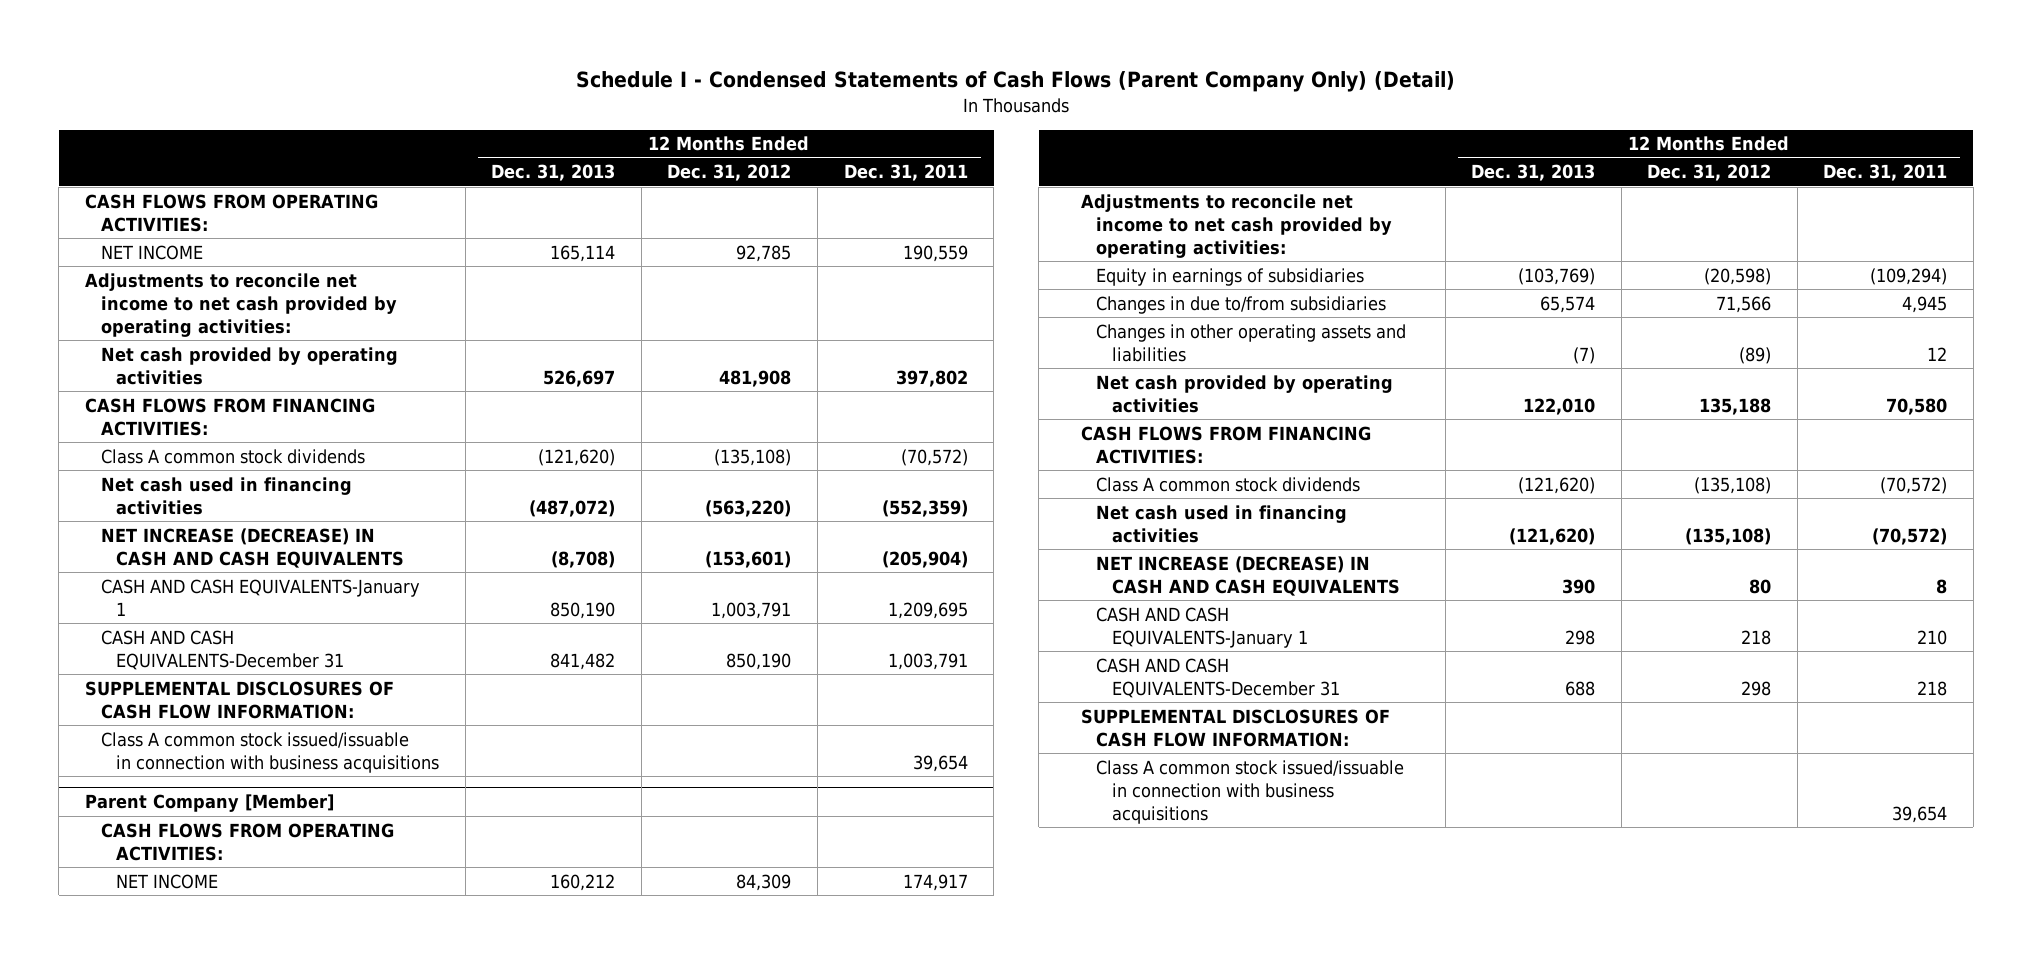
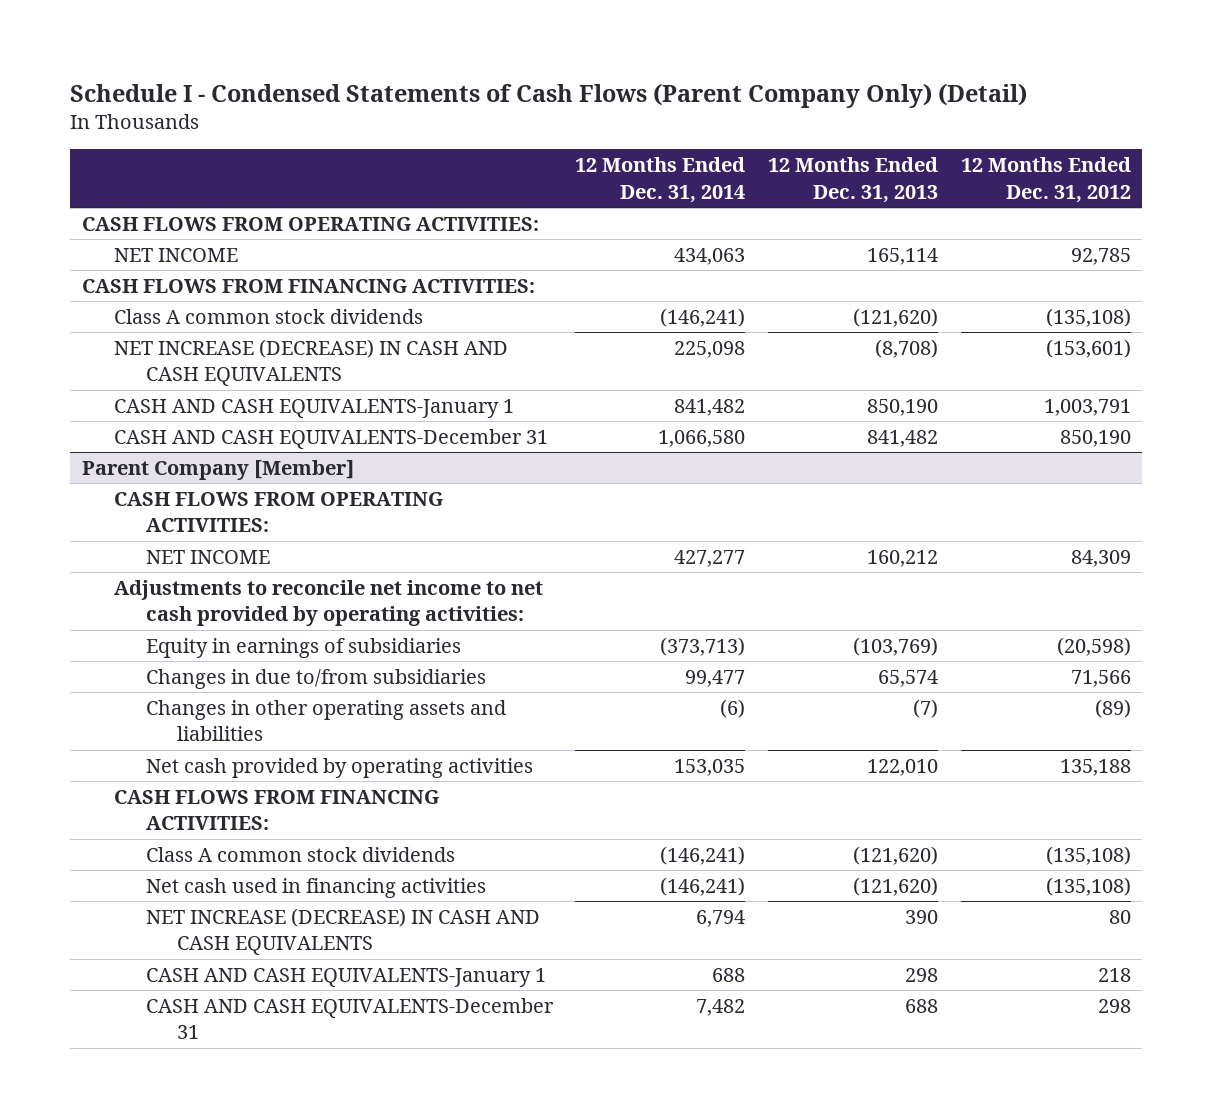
[843,164,968,182] Dec. 31, 2011 -> none
none -> [575,157,746,203] 12 Months Ended Dec. 31, 2014
[85,272,397,337] Adjustments to reconcile net income to net cash provided by operating activities: -> none
[100,346,398,385] Net cash provided by operating activities -> none
[100,476,352,515] Net cash used in financing activities -> none
[85,680,395,719] SUPPLEMENTAL DISCLOSURES OF CASH FLOW INFORMATION: -> none
[100,731,440,773] Class A common stock issued/issuable in connection with business acquisitions -> none
[1080,708,1390,747] SUPPLEMENTAL DISCLOSURES OF CASH FLOW INFORMATION: -> none
[1096,759,1405,824] Class A common stock issued/issuable in connection with business acquisitions -> none

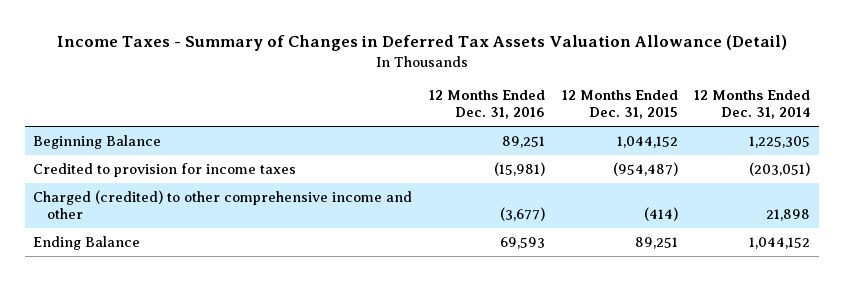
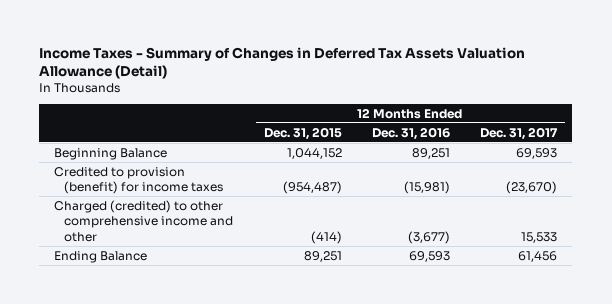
[694,90,811,120] 12 Months Ended Dec. 31, 2014 -> none
none -> [480,126,559,140] Dec. 31, 2017
[33,162,297,177] Credited to provision for income taxes -> [54,166,224,195] Credited to provision (benefit) for income taxes

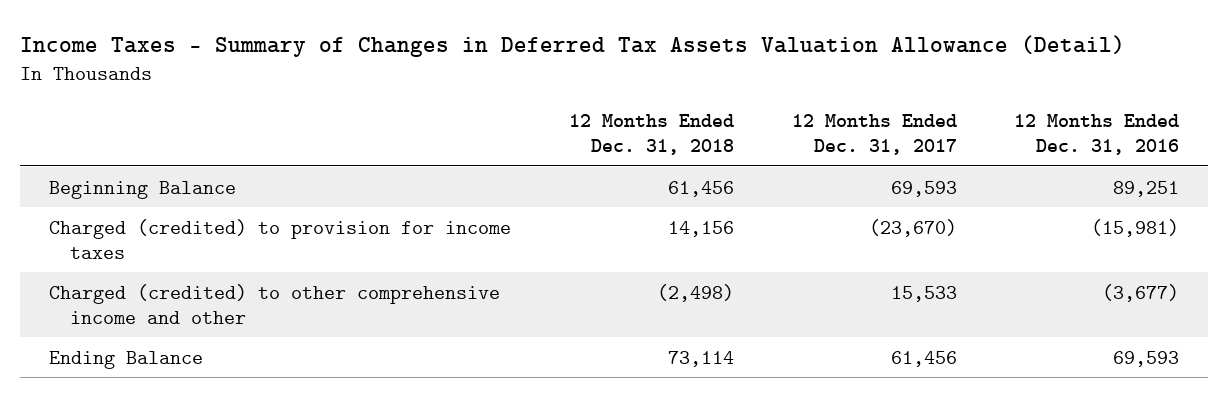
[263,126,342,140] Dec. 31, 2015 -> none
none -> [568,114,734,156] 12 Months Ended Dec. 31, 2018
[54,166,224,195] Credited to provision (benefit) for income taxes -> [48,218,511,259] Charged (credited) to provision for income taxes

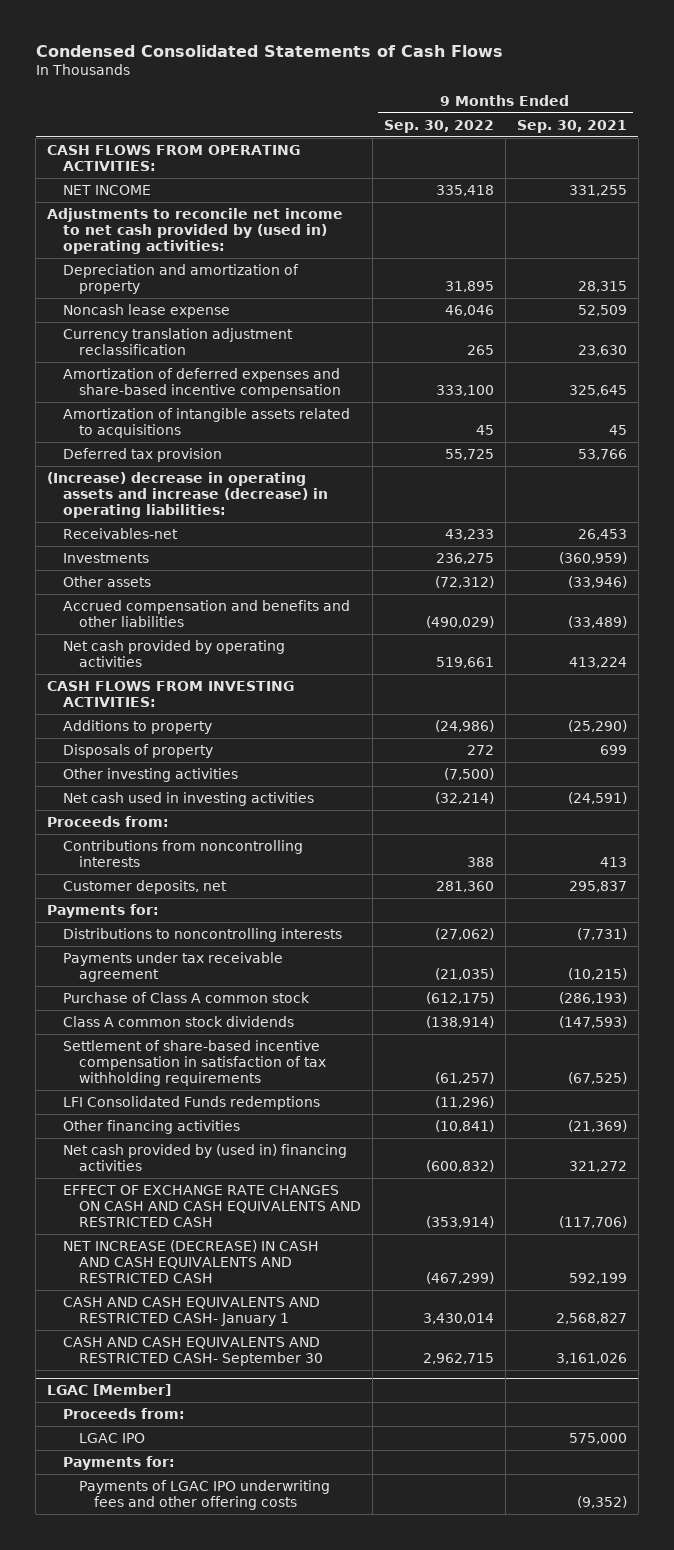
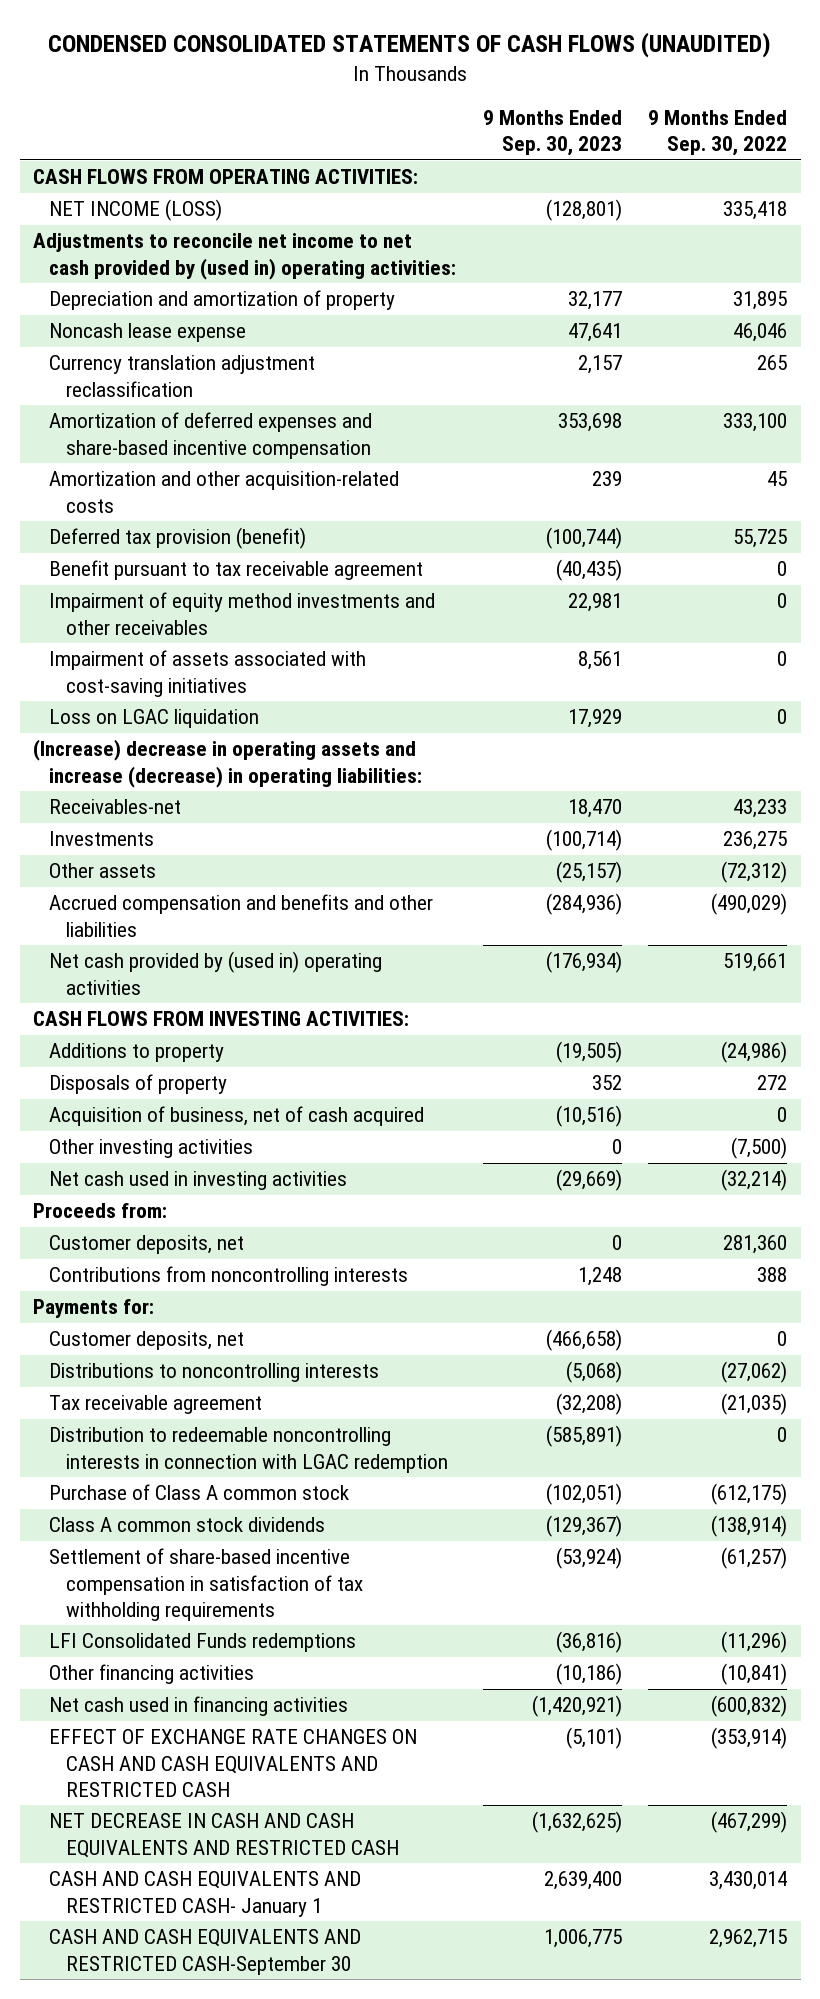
[35,44,503,57] Condensed Consolidated Statements of Cash Flows -> [48,32,772,59] CONDENSED CONSOLIDATED STATEMENTS OF CASH FLOWS (UNAUDITED)
[516,119,627,133] Sep. 30, 2021 -> none
none -> [482,110,622,157] 9 Months Ended Sep. 30, 2023
[62,184,151,195] NET INCOME -> [49,199,223,222] NET INCOME (LOSS)
[62,407,350,438] Amortization of intangible assets related to acquisitions -> none
none -> [49,471,400,513] Amortization and other acquisition-related costs
[62,447,222,462] Deferred tax provision -> [49,527,307,550] Deferred tax provision (benefit)
none -> [49,560,424,581] Benefit pursuant to tax receivable agreement
none -> [49,592,436,635] Impairment of equity method investments and other receivables
none -> [49,650,367,697] Impairment of assets associated with cost-saving initiatives
none -> [49,709,260,729] Loss on LGAC liquidation
[62,639,285,667] Net cash provided by operating activities -> [49,951,383,995] Net cash provided by (used in) operating activities
none -> [49,1106,425,1127] Acquisition of business, net of cash acquired
[62,839,303,867] Contributions from noncontrolling interests -> [49,1266,409,1287] Contributions from noncontrolling interests
none -> [49,1331,245,1351] Customer deposits, net
[62,951,283,982] Payments under tax receivable agreement -> [49,1395,263,1415] Tax receivable agreement
none -> [49,1427,448,1473] Distribution to redeemable noncontrolling interests in connection with LGAC redemption
[62,1143,347,1171] Net cash provided by (used in) financing activities -> [49,1696,349,1717] Net cash used in financing activities
[62,1239,319,1283] NET INCREASE (DECREASE) IN CASH AND CASH EQUIVALENTS AND RESTRICTED CASH -> [49,1813,399,1858] NET DECREASE IN CASH AND CASH EQUIVALENTS AND RESTRICTED CASH
[47,1383,172,1396] LGAC [Member] -> none
[62,1407,185,1419] Proceeds from: -> none
[78,1432,145,1443] LGAC IPO -> none
[62,1455,175,1470] Payments for: -> none
[78,1479,330,1510] Payments of LGAC IPO underwriting fees and other offering costs -> none
[62,1336,323,1366] CASH AND CASH EQUIVALENTS AND RESTRICTED CASH- September 30 -> [49,1929,362,1975] CASH AND CASH EQUIVALENTS AND RESTRICTED CASH-September 30

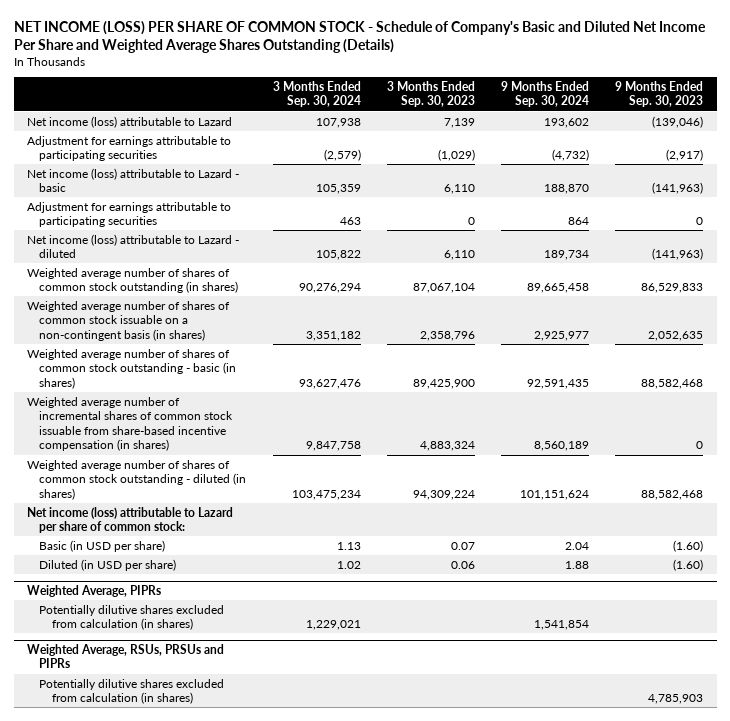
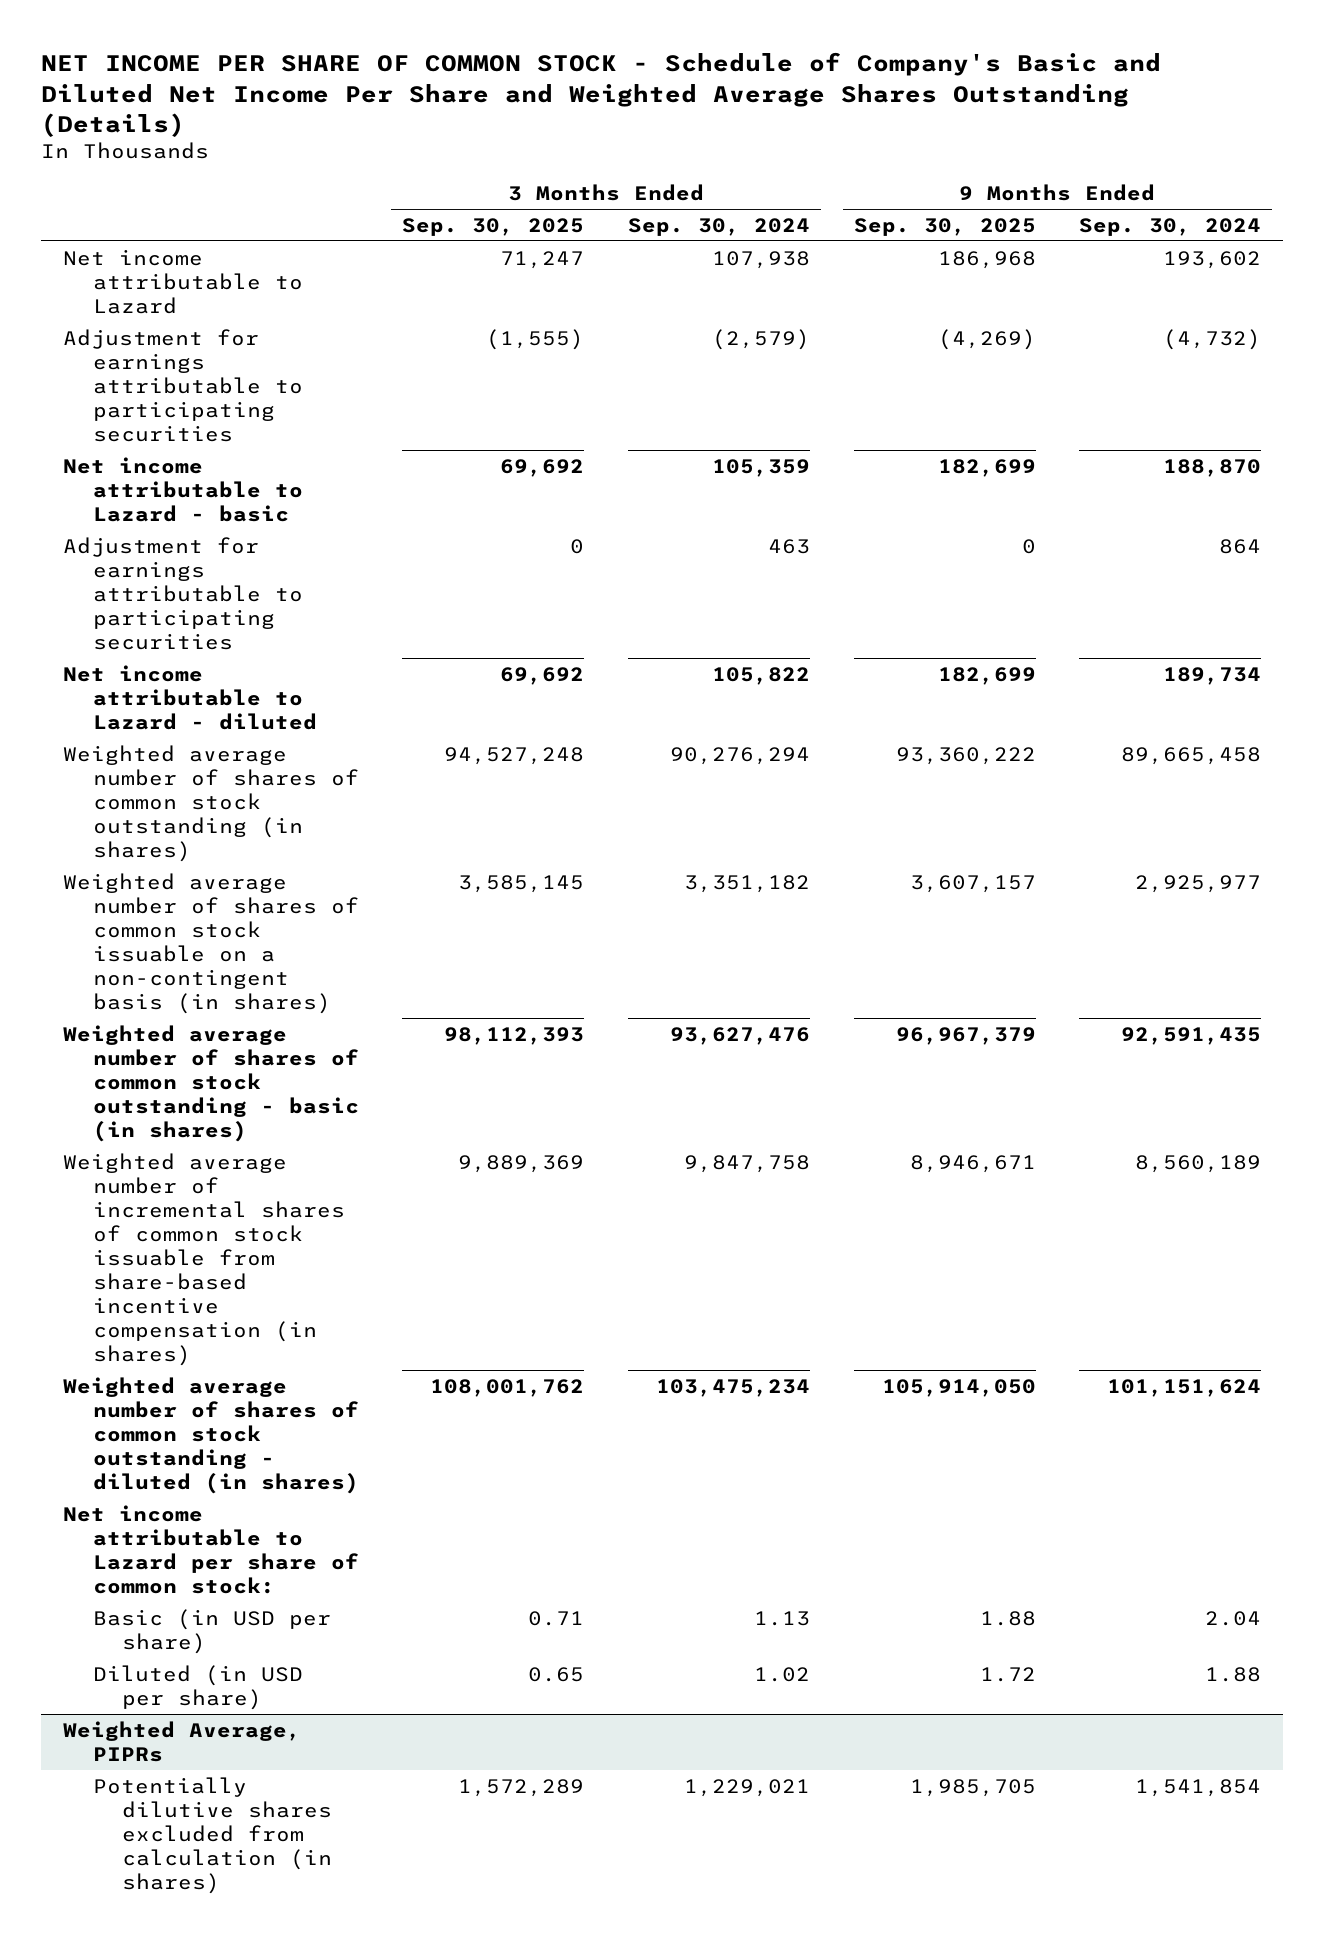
[13,20,706,53] NET INCOME (LOSS) PER SHARE OF COMMON STOCK - Schedule of Company's Basic and Diluted Net Income Per Share and Weighted Average Shares Outstanding (Details) -> [41,52,1162,137] NET INCOME PER SHARE OF COMMON STOCK - Schedule of Company's Basic and Diluted Net Income Per Share and Weighted Average Shares Outstanding (Details)
[386,80,475,108] 3 Months Ended Sep. 30, 2023 -> none
[615,80,704,108] 9 Months Ended Sep. 30, 2023 -> none
none -> [402,217,585,236] Sep. 30, 2025
none -> [853,217,1036,236] Sep. 30, 2025
[26,115,232,128] Net income (loss) attributable to Lazard -> [63,248,303,314] Net income attributable to Lazard
[26,167,239,193] Net income (loss) attributable to Lazard - basic -> [63,456,303,522] Net income attributable to Lazard - basic
[26,233,239,259] Net income (loss) attributable to Lazard - diluted -> [63,664,317,730] Net income attributable to Lazard - diluted
[26,506,233,534] Net income (loss) attributable to Lazard per share of common stock: -> [63,1504,359,1594] Net income attributable to Lazard per share of common stock:
[26,643,224,669] Weighted Average, RSUs, PRSUs and PIPRs -> none
[39,678,225,705] Potentially dilutive shares excluded from calculation (in shares) -> none

